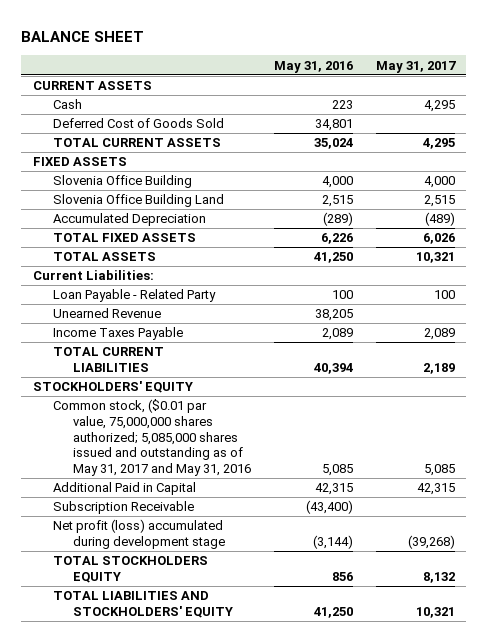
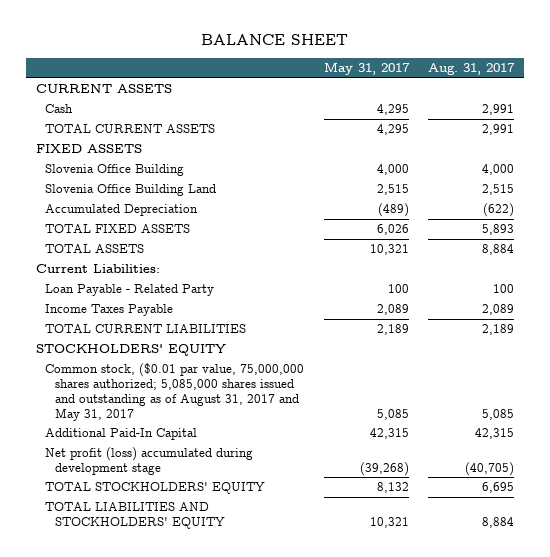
[274,60,354,73] May 31, 2016 -> none
none -> [428,63,516,76] Aug. 31, 2017
[53,118,225,129] Deferred Cost of Goods Sold -> none
[53,308,162,319] Unearned Revenue -> none
[53,501,195,515] Subscription Receivable -> none
[53,399,252,477] Common stock, ($0.01 par value, 75,000,000 shares authorized; 5,085,000 shares issued and outstanding as of May 31, 2017 and May 31, 2016 -> [45,363,305,421] Common stock, ($0.01 par value, 75,000,000 shares authorized; 5,085,000 shares issued and outstanding as of August 31, 2017 and May 31, 2017
[53,482,197,496] Additional Paid in Capital -> [45,428,198,441] Additional Paid-In Capital
[53,556,209,584] TOTAL STOCKHOLDERS EQUITY -> [45,482,266,495] TOTAL STOCKHOLDERS' EQUITY

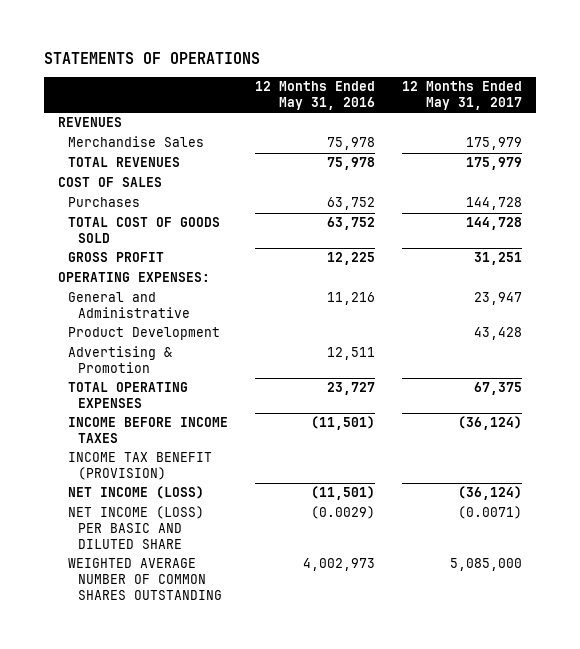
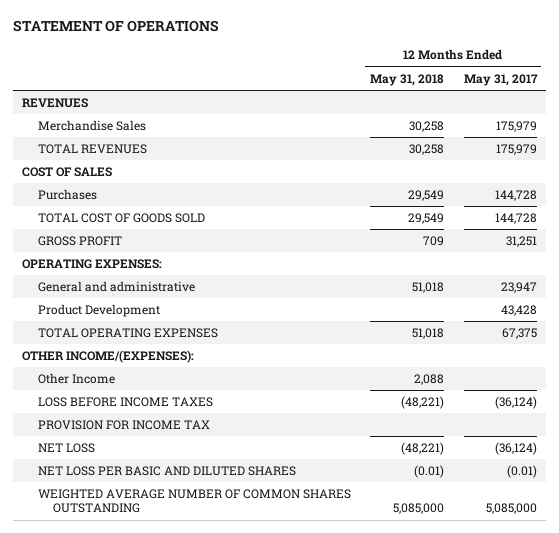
[43,51,260,64] STATEMENTS OF OPERATIONS -> [12,20,219,33] STATEMENT OF OPERATIONS
[254,81,375,110] 12 Months Ended May 31, 2016 -> none
none -> [370,73,445,86] May 31, 2018
[67,292,190,319] General and Administrative -> [37,281,195,293] General and administrative
[67,346,172,374] Advertising & Promotion -> none
none -> [22,350,195,364] OTHER INCOME/(EXPENSES):
none -> [37,373,115,385] Other Income
[67,417,228,444] INCOME BEFORE INCOME TAXES -> [37,397,213,408] LOSS BEFORE INCOME TAXES
[67,452,212,481] INCOME TAX BENEFIT (PROVISION) -> [37,420,210,431] PROVISION FOR INCOME TAX
[67,486,204,500] NET INCOME (LOSS) -> [37,443,95,454] NET LOSS
[67,506,204,550] NET INCOME (LOSS) PER BASIC AND DILUTED SHARE -> [37,466,296,477] NET LOSS PER BASIC AND DILUTED SHARES
[458,506,523,520] (0.0071) -> [506,465,537,479] (0.01)

